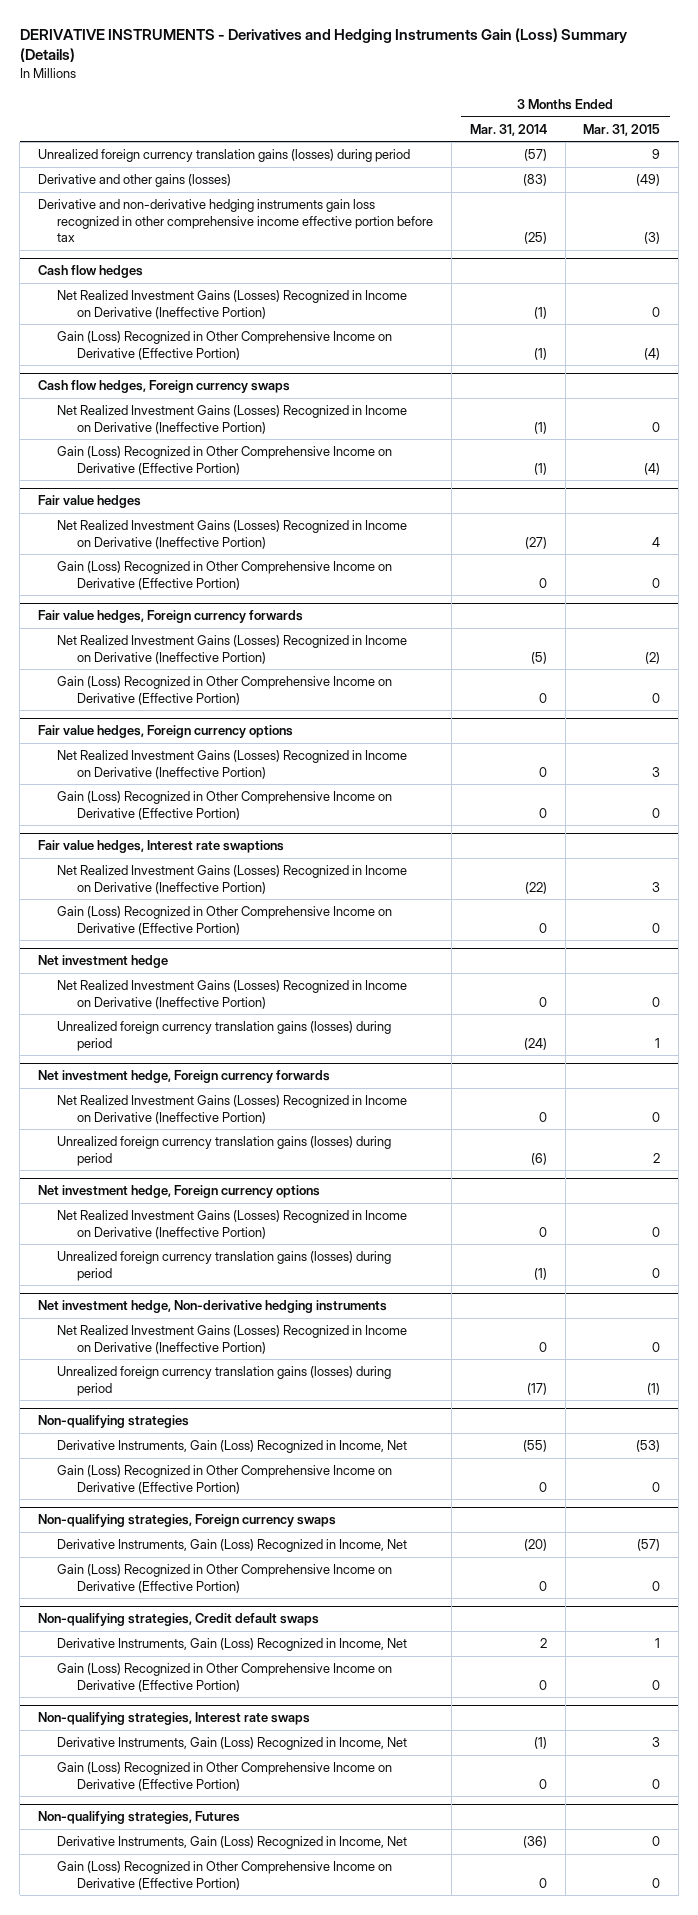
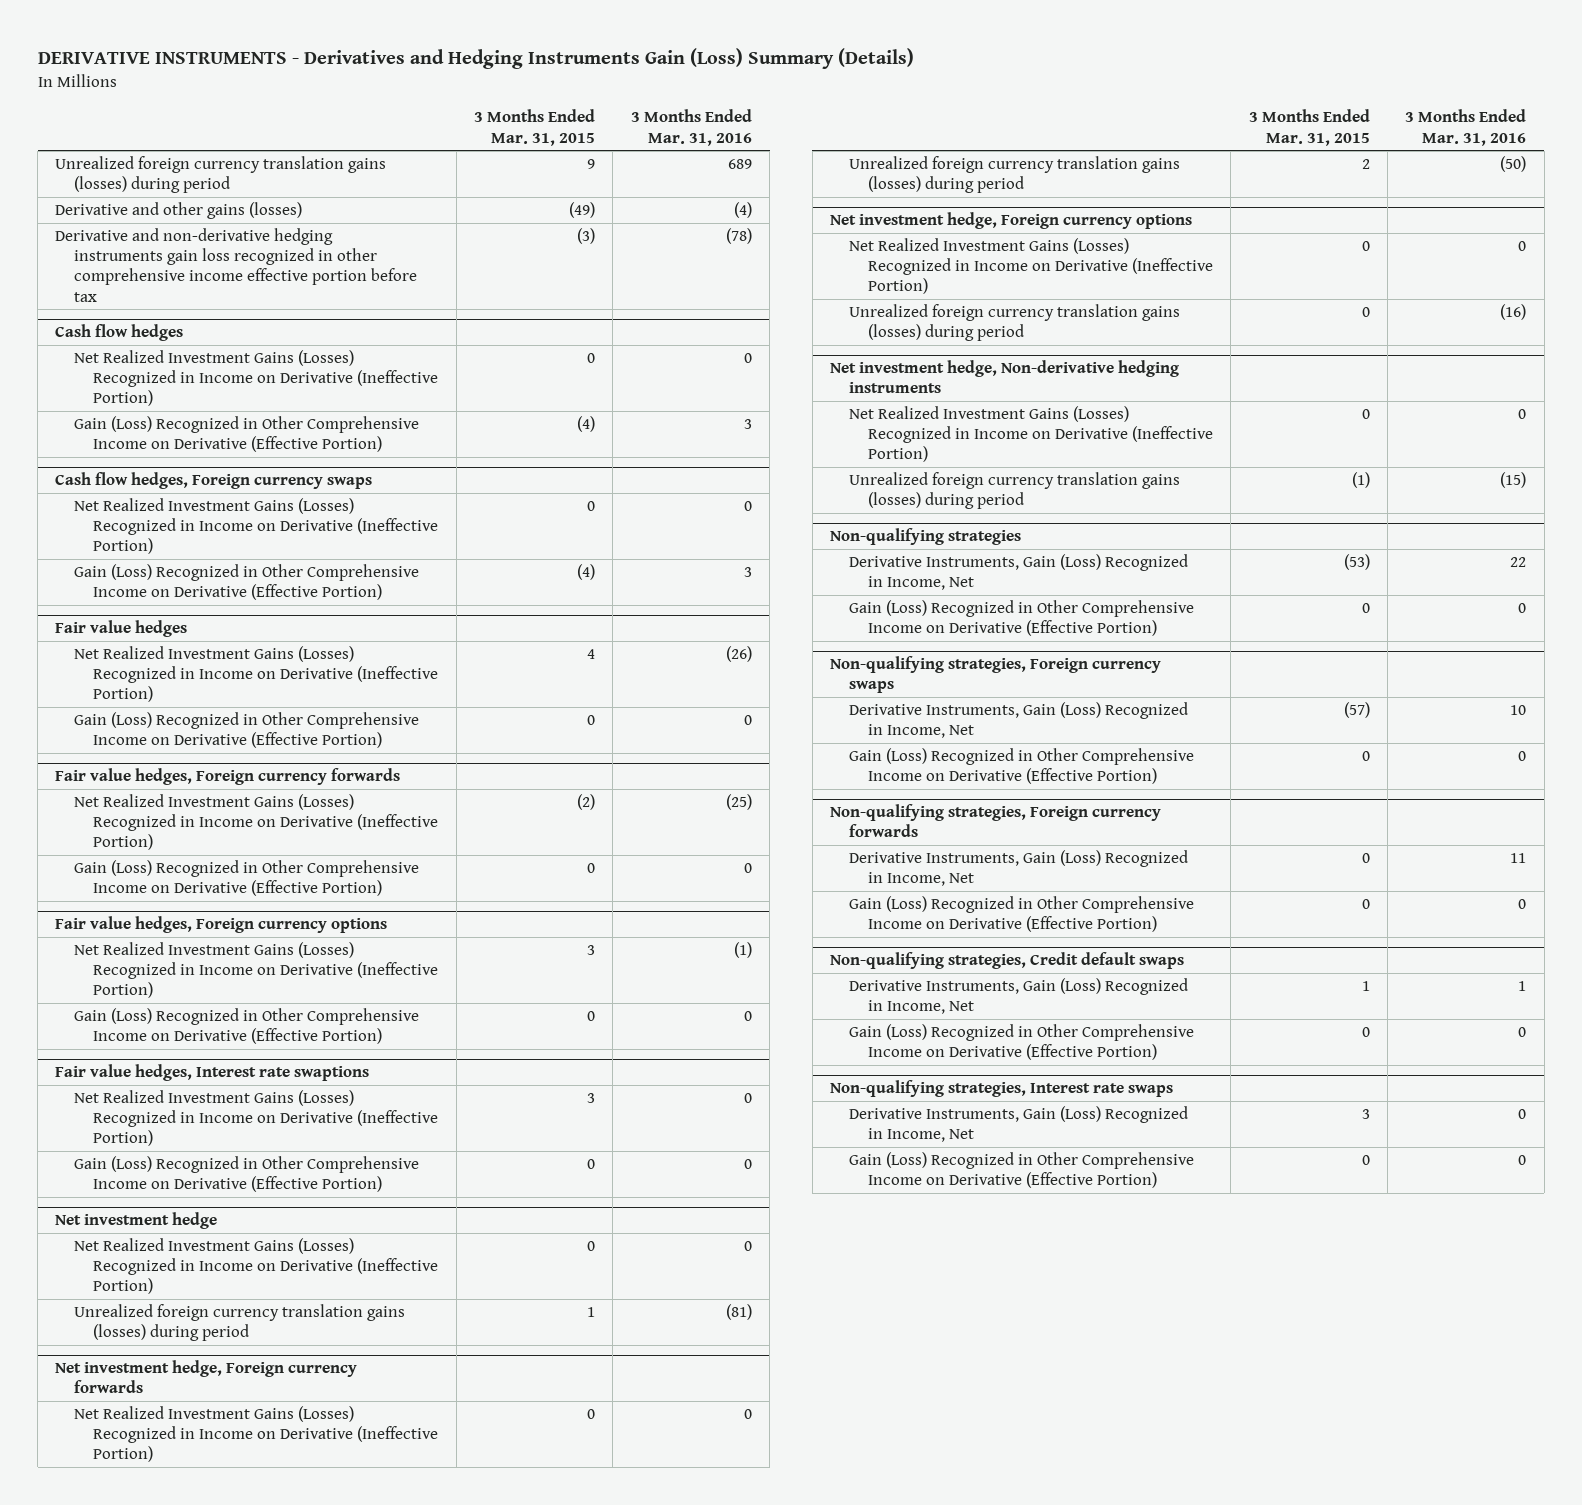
[469,123,547,136] Mar. 31, 2014 -> none
none -> [630,109,752,146] 3 Months Ended Mar. 31, 2016
none -> [830,804,1162,838] Non-qualifying strategies, Foreign currency forwards
none -> [849,850,1189,887] Derivative Instruments, Gain (Loss) Recognized in Income, Net
none -> [849,896,1195,933] Gain (Loss) Recognized in Other Comprehensive Income on Derivative (Effective Portion)
[37,1811,240,1825] Non-qualifying strategies, Futures -> none
[57,1836,408,1850] Derivative Instruments, Gain (Loss) Recognized in Income, Net -> none
[57,1861,393,1890] Gain (Loss) Recognized in Other Comprehensive Income on Derivative (Effective Portion) -> none

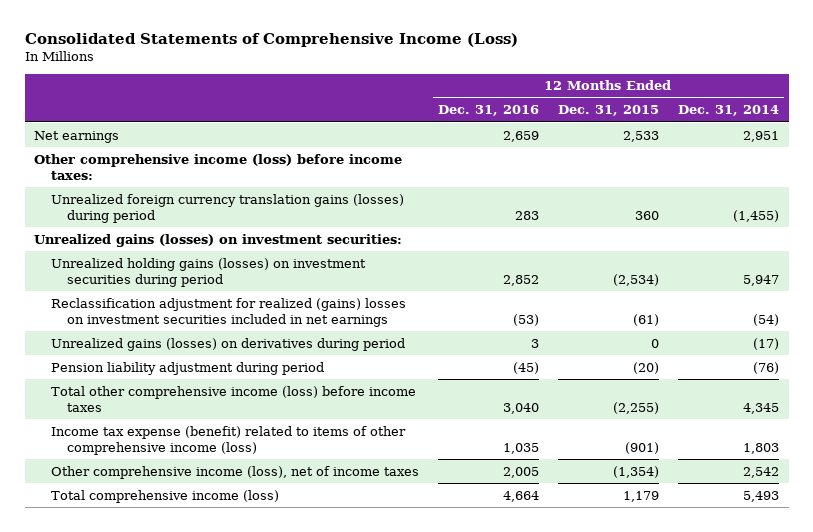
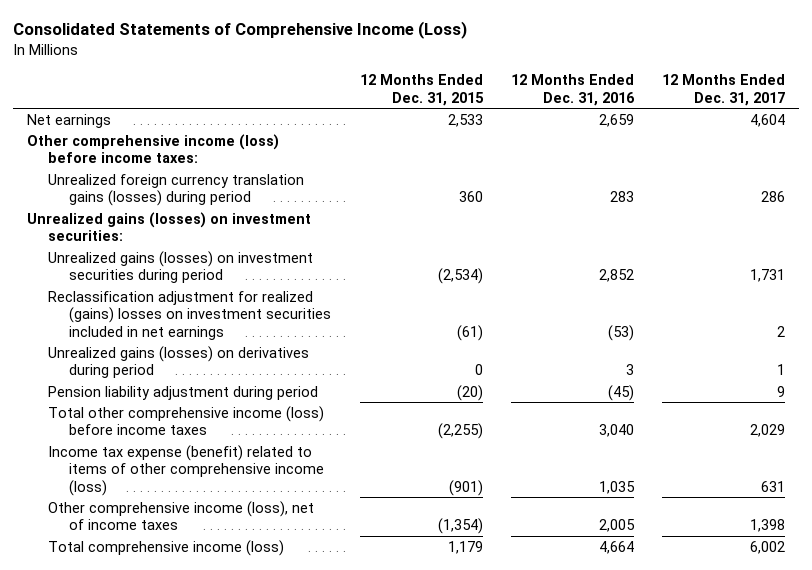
[678,105,780,117] Dec. 31, 2014 -> none
none -> [662,74,786,106] 12 Months Ended Dec. 31, 2017
[50,257,366,287] Unrealized holding gains (losses) on investment securities during period -> [48,250,314,284] Unrealized gains (losses) on investment securities during period

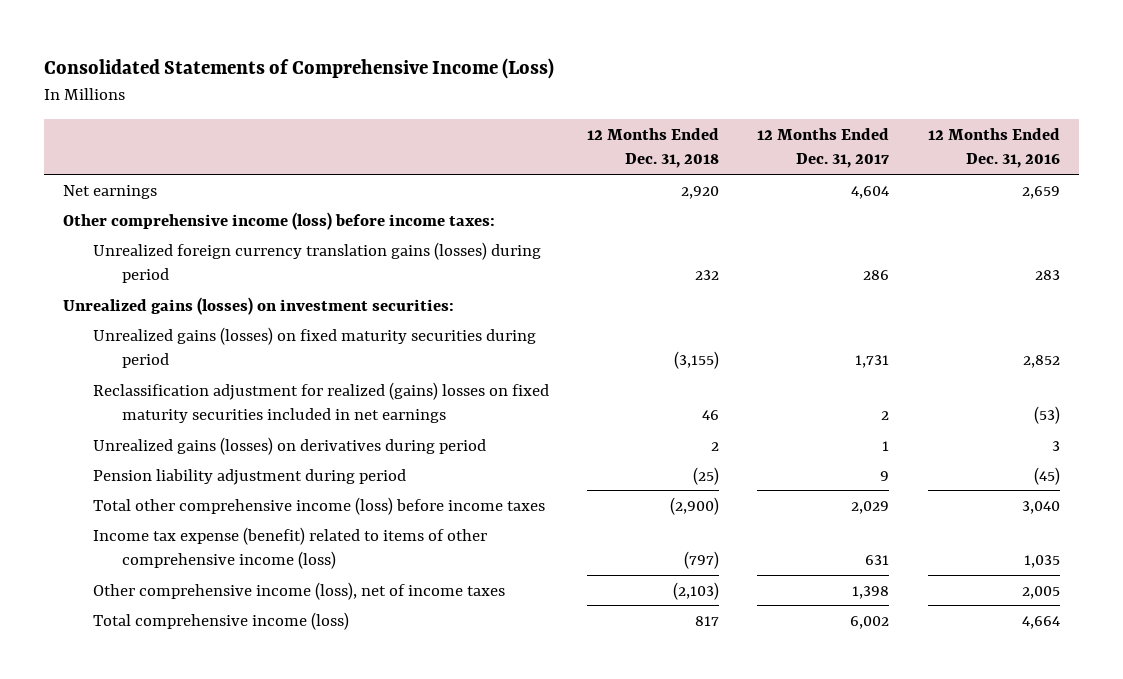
[359,74,484,106] 12 Months Ended Dec. 31, 2015 -> none
none -> [586,127,719,169] 12 Months Ended Dec. 31, 2018
[48,250,314,284] Unrealized gains (losses) on investment securities during period -> [92,326,536,369] Unrealized gains (losses) on fixed maturity securities during period
[48,290,332,340] Reclassification adjustment for realized (gains) losses on investment securities included in net earnings -> [92,381,549,424] Reclassification adjustment for realized (gains) losses on fixed maturity securities included in net earnings

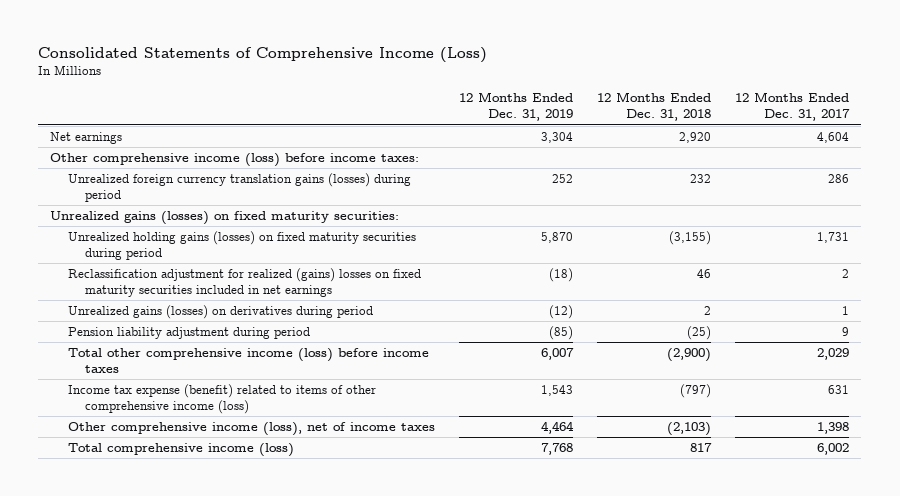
[927,127,1060,169] 12 Months Ended Dec. 31, 2016 -> none
none -> [458,92,573,122] 12 Months Ended Dec. 31, 2019
[63,296,455,315] Unrealized gains (losses) on investment securities: -> [50,210,400,225] Unrealized gains (losses) on fixed maturity securities:
[92,326,536,369] Unrealized gains (losses) on fixed maturity securities during period -> [67,230,416,261] Unrealized holding gains (losses) on fixed maturity securities during period

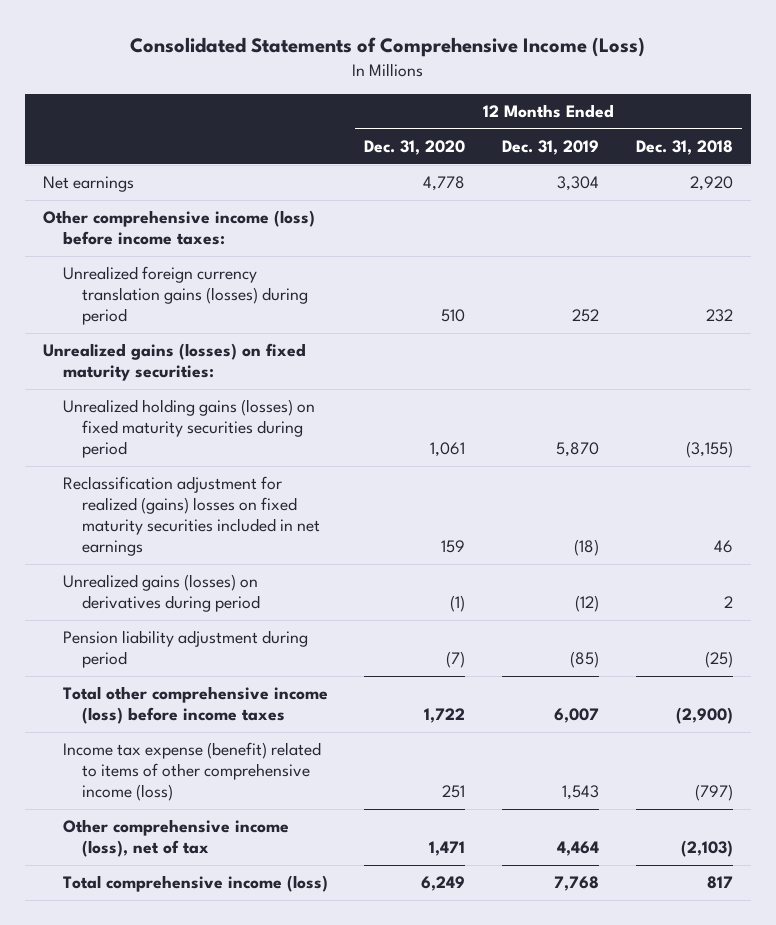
[735,92,851,122] 12 Months Ended Dec. 31, 2017 -> none
none -> [364,140,466,156] Dec. 31, 2020
[67,421,435,436] Other comprehensive income (loss), net of income taxes -> [62,819,289,858] Other comprehensive income (loss), net of tax

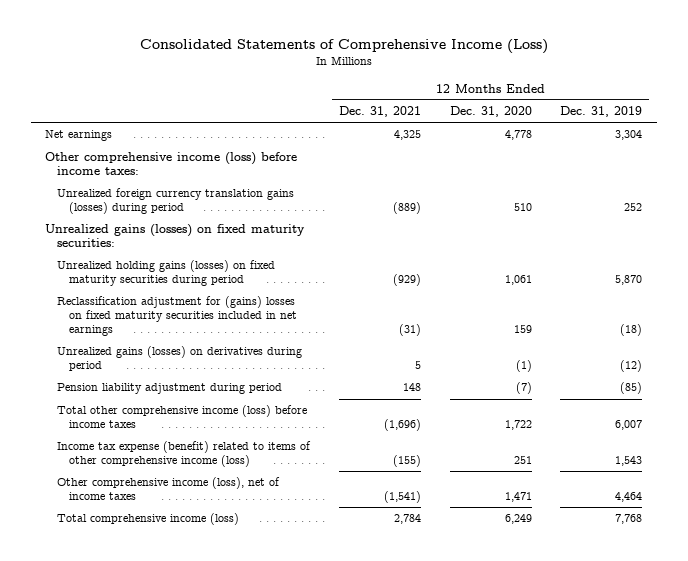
[635,140,733,156] Dec. 31, 2018 -> none
none -> [338,106,421,118] Dec. 31, 2021
[62,476,321,556] Reclassification adjustment for realized (gains) losses on fixed maturity securities included in net earnings -> [57,296,298,337] Reclassification adjustment for (gains) losses on fixed maturity securities included in net earnings
[62,819,289,858] Other comprehensive income (loss), net of tax -> [57,477,281,501] Other comprehensive income (loss), net of income taxes

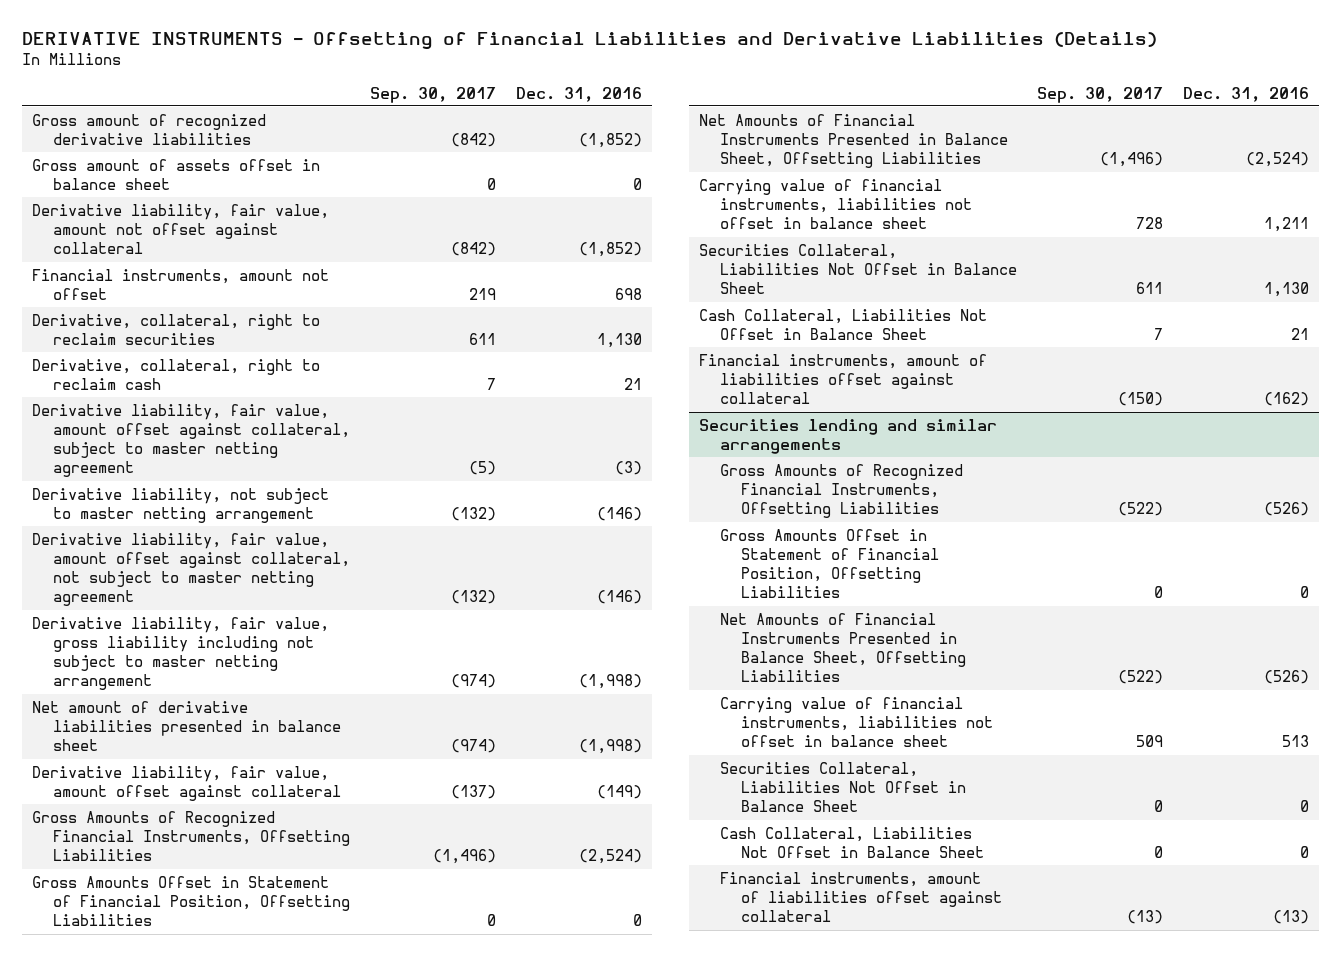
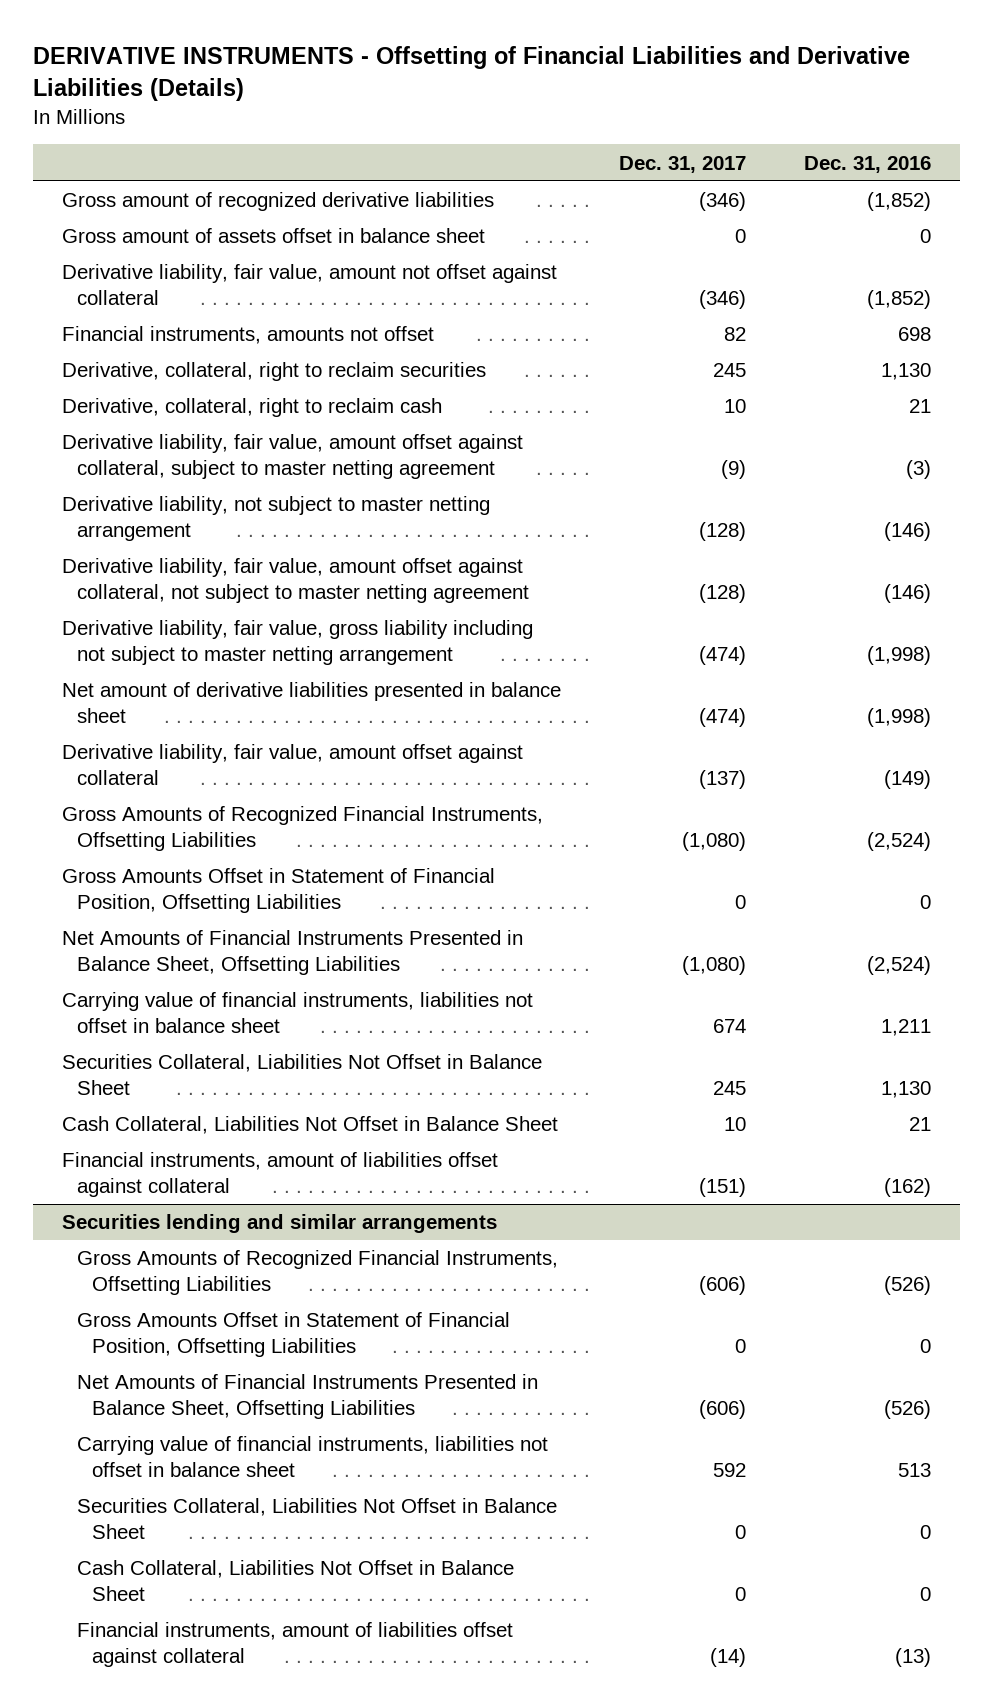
[369,86,496,103] Sep. 30, 2017 -> none
none -> [618,155,746,173] Dec. 31, 2017
[31,268,329,300] Financial instruments, amount not offset -> [61,326,434,345] Financial instruments, amounts not offset

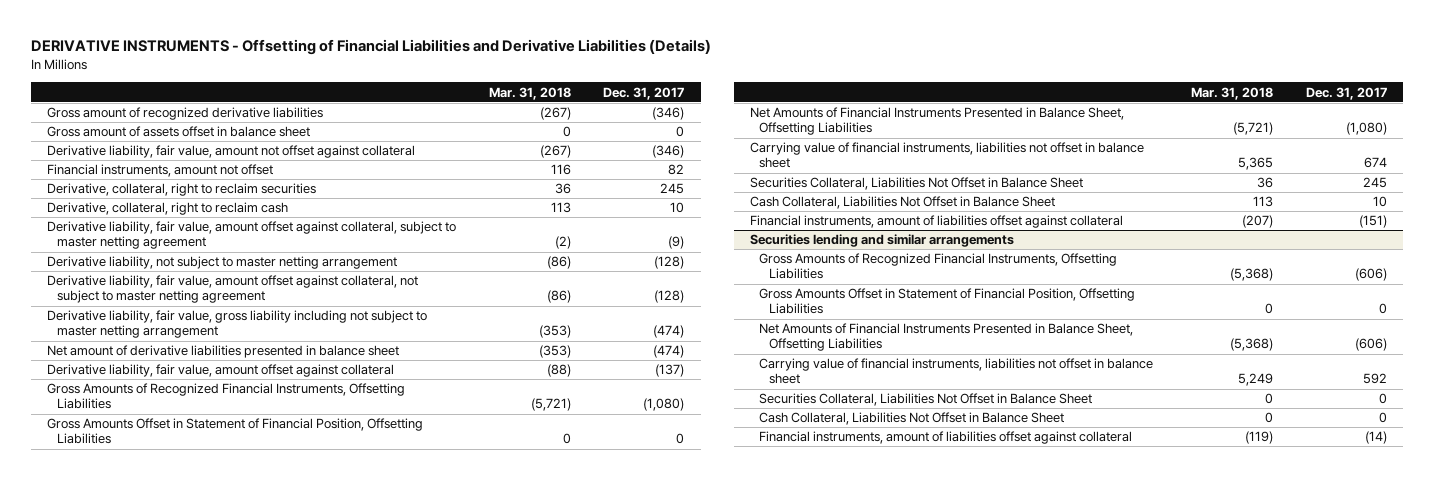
[804,155,932,173] Dec. 31, 2016 -> none
none -> [488,86,571,100] Mar. 31, 2018
[61,326,434,345] Financial instruments, amounts not offset -> [47,164,274,178] Financial instruments, amount not offset

